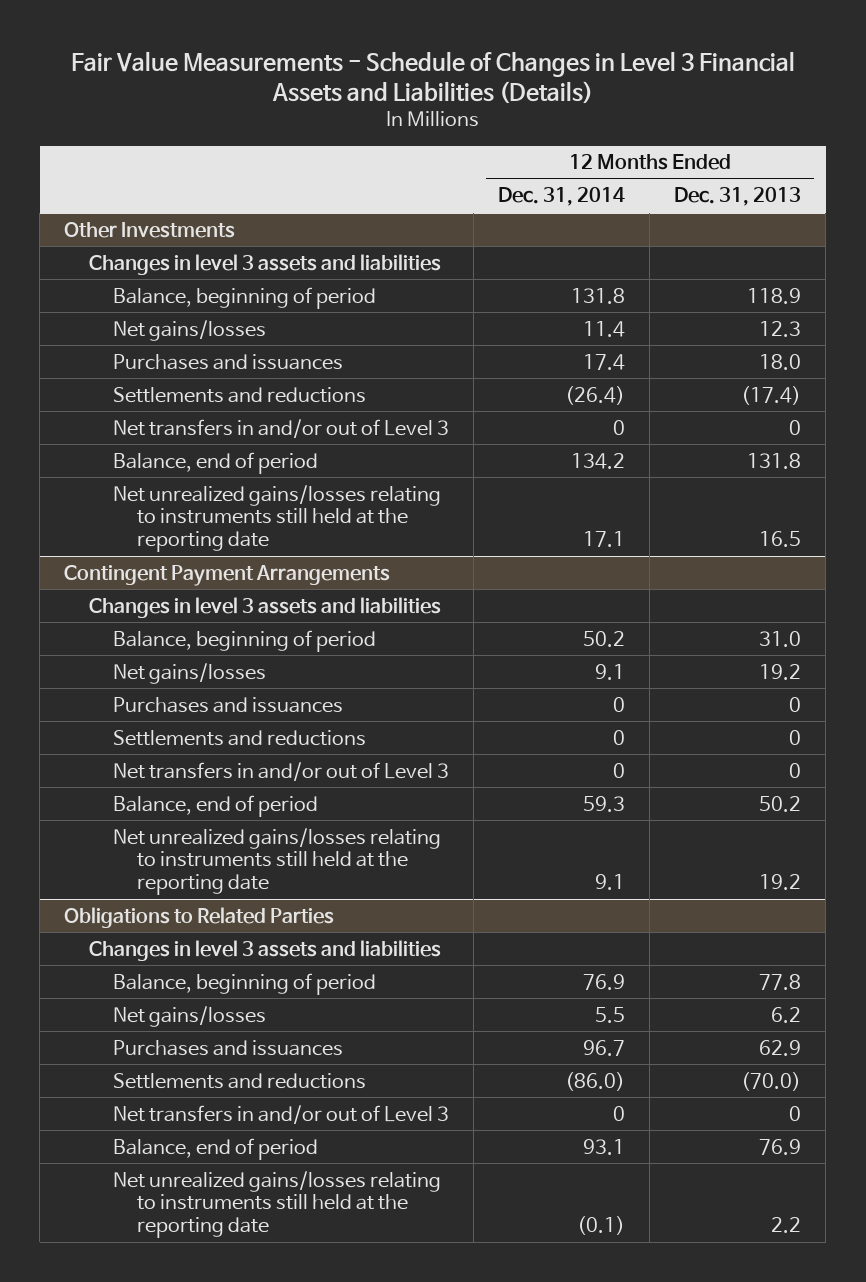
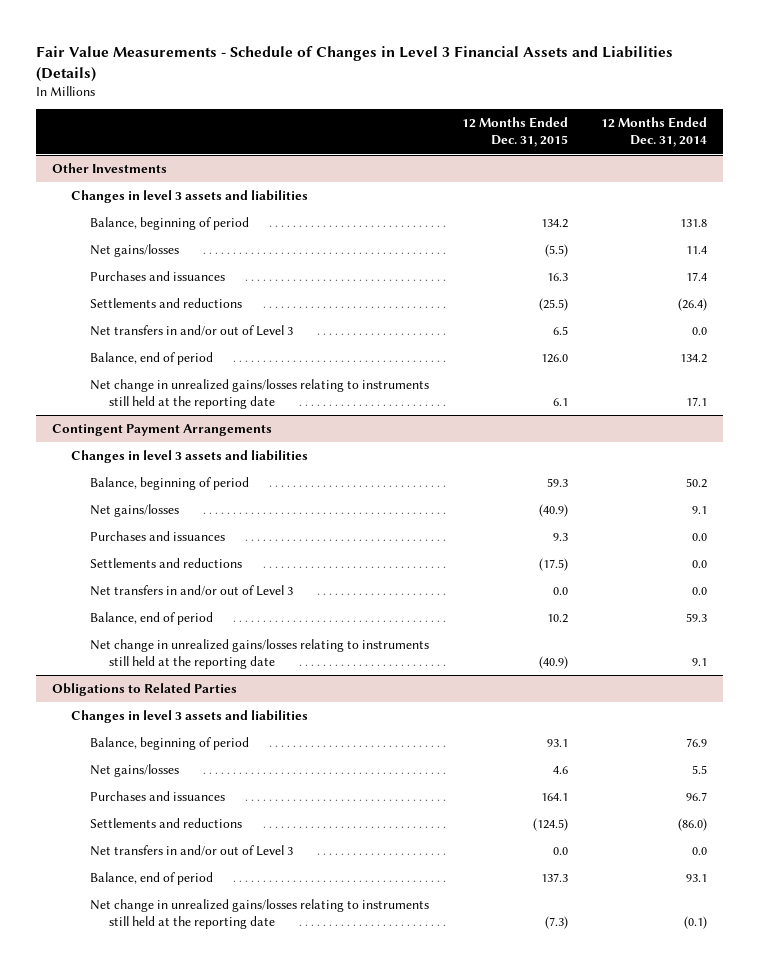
[674,187,802,207] Dec. 31, 2013 -> none
none -> [461,117,568,148] 12 Months Ended Dec. 31, 2015
[613,419,626,435] 0 -> [691,327,707,336] 0.0
[112,484,441,553] Net unrealized gains/losses relating to instruments still held at the reporting date -> [90,379,430,410] Net change in unrealized gains/losses relating to instruments still held at the reporting date
[613,696,626,712] 0 -> [691,533,707,542] 0.0
[613,729,626,745] 0 -> [691,560,707,569] 0.0
[613,762,626,778] 0 -> [691,587,707,596] 0.0
[112,827,441,896] Net unrealized gains/losses relating to instruments still held at the reporting date -> [90,639,430,670] Net change in unrealized gains/losses relating to instruments still held at the reporting date
[613,1105,626,1121] 0 -> [691,847,707,856] 0.0
[112,1170,441,1239] Net unrealized gains/losses relating to instruments still held at the reporting date -> [90,899,430,930] Net change in unrealized gains/losses relating to instruments still held at the reporting date

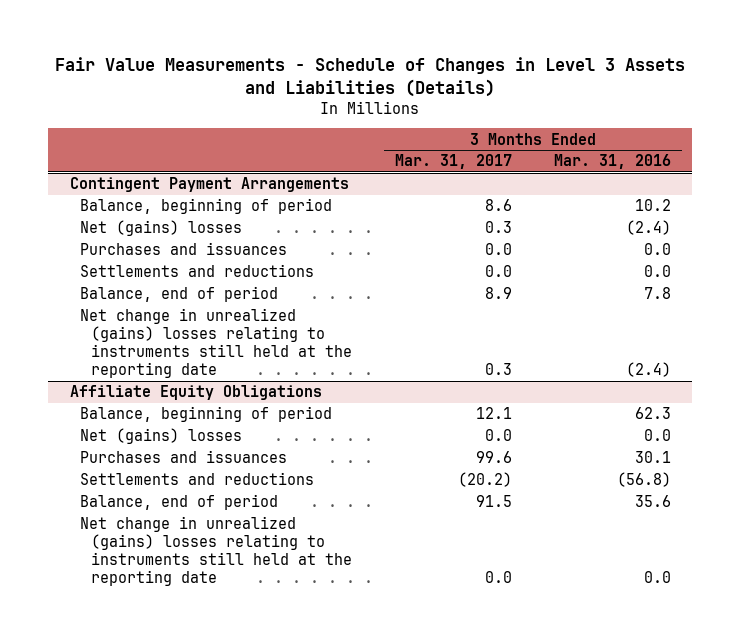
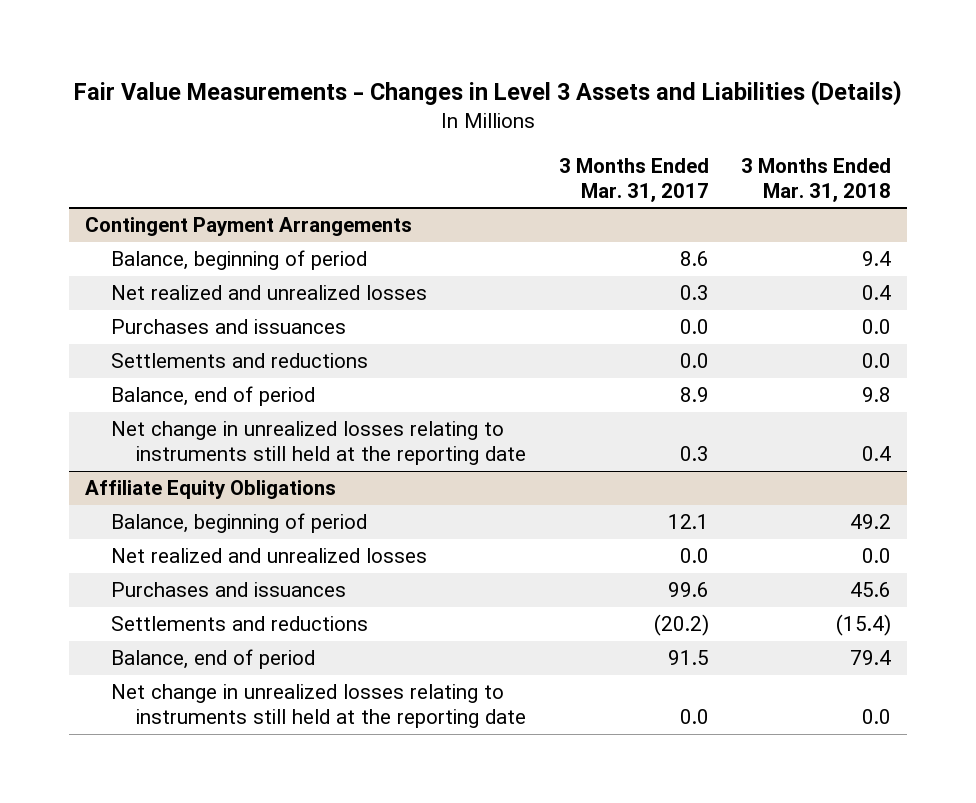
[55,57,686,97] Fair Value Measurements - Schedule of Changes in Level 3 Assets and Liabilities (Details) -> [74,80,903,107] Fair Value Measurements - Changes in Level 3 Assets and Liabilities (Details)
[554,154,672,170] Mar. 31, 2016 -> none
none -> [741,157,892,202] 3 Months Ended Mar. 31, 2018
[80,220,243,237] Net (gains) losses -> none
none -> [110,285,427,301] Net realized and unrealized losses
[80,308,353,379] Net change in unrealized (gains) losses relating to instruments still held at the reporting date -> [110,421,527,466] Net change in unrealized losses relating to instruments still held at the reporting date
[80,428,243,445] Net (gains) losses -> none
none -> [110,548,427,564] Net realized and unrealized losses
[80,516,353,587] Net change in unrealized (gains) losses relating to instruments still held at the reporting date -> [110,684,527,729] Net change in unrealized losses relating to instruments still held at the reporting date

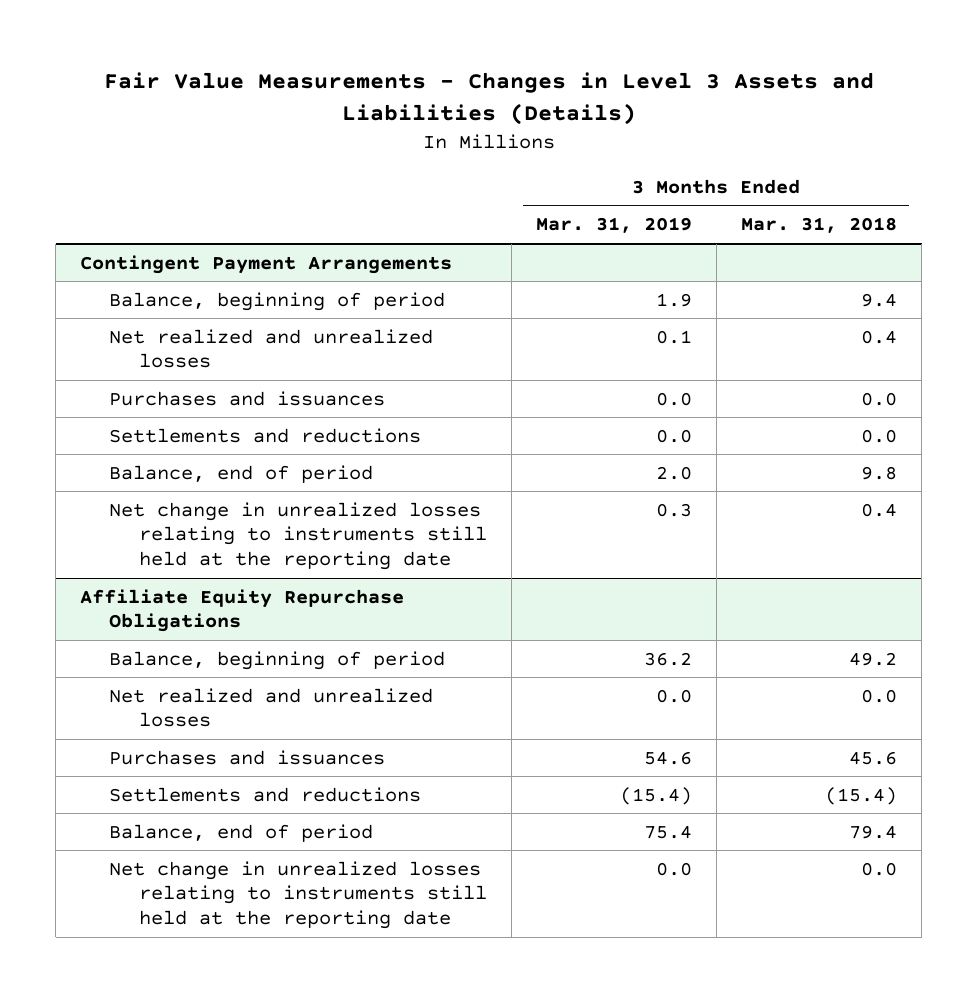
[558,157,709,202] 3 Months Ended Mar. 31, 2017 -> none
none -> [535,217,692,234] Mar. 31, 2019
[84,480,336,500] Affiliate Equity Obligations -> [80,588,405,633] Affiliate Equity Repurchase Obligations

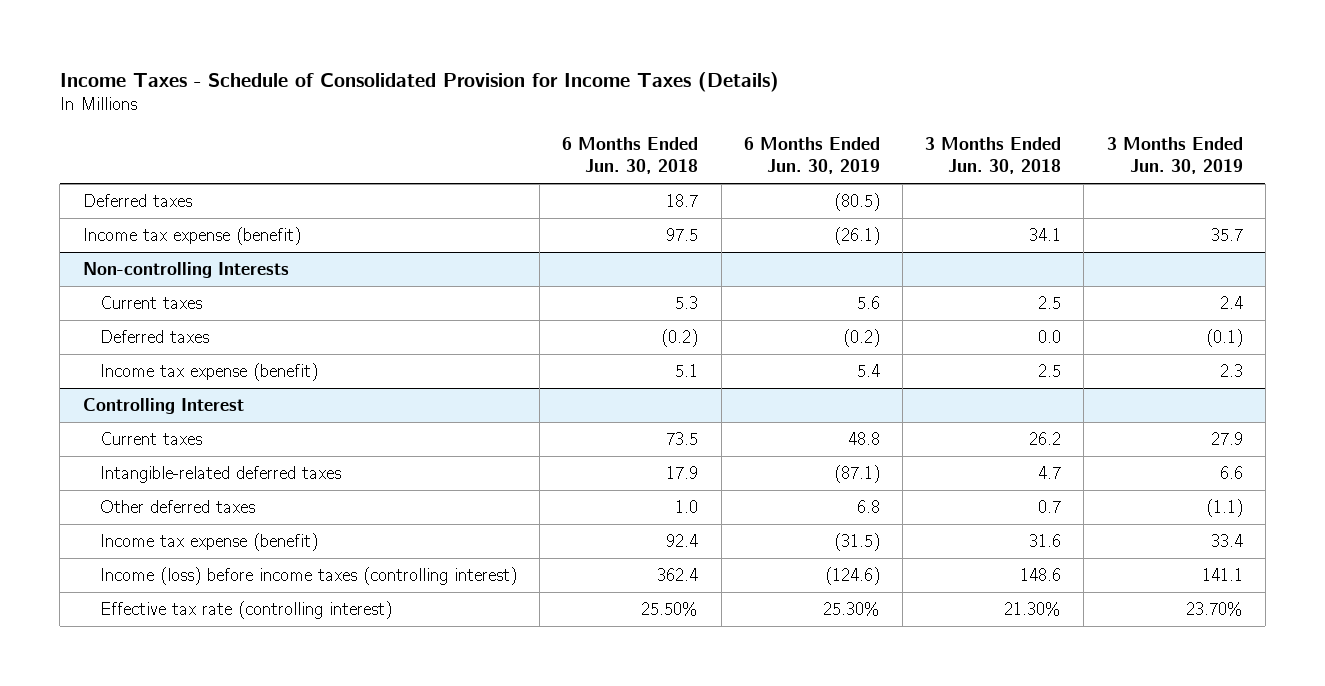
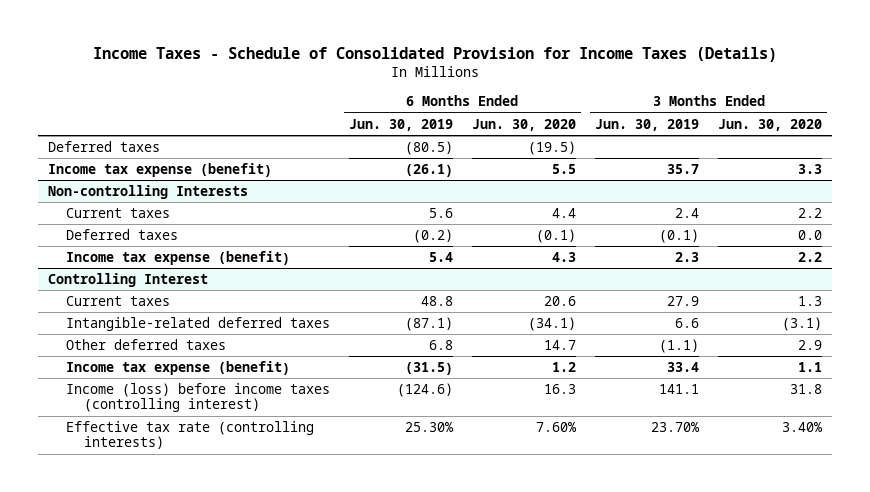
[562,137,699,175] 6 Months Ended Jun. 30, 2018 -> none
[925,137,1062,175] 3 Months Ended Jun. 30, 2018 -> none
none -> [472,118,577,131] Jun. 30, 2020
none -> [718,118,823,131] Jun. 30, 2020
[100,600,393,619] Effective tax rate (controlling interest) -> [65,420,314,450] Effective tax rate (controlling interests)

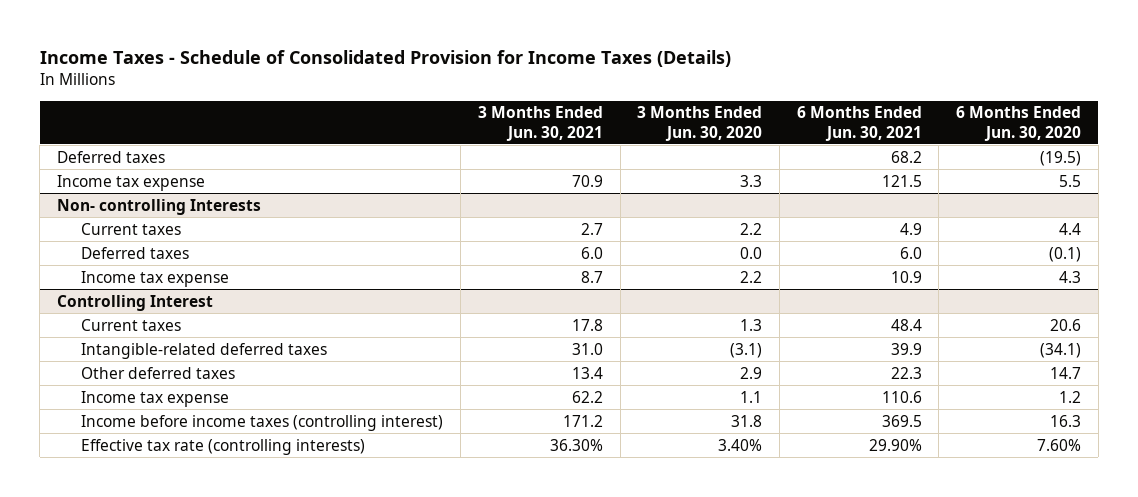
[348,118,453,131] Jun. 30, 2019 -> none
[595,118,700,131] Jun. 30, 2019 -> none
none -> [477,106,603,141] 3 Months Ended Jun. 30, 2021
none -> [796,106,922,141] 6 Months Ended Jun. 30, 2021
[47,162,272,177] Income tax expense (benefit) -> [56,174,205,191] Income tax expense
[47,184,248,199] Non-controlling Interests -> [56,198,261,215] Non- controlling Interests
[65,250,290,265] Income tax expense (benefit) -> [81,270,230,287] Income tax expense
[65,360,290,375] Income tax expense (benefit) -> [81,390,230,407] Income tax expense
[65,382,330,413] Income (loss) before income taxes (controlling interest) -> [81,414,444,431] Income before income taxes (controlling interest)

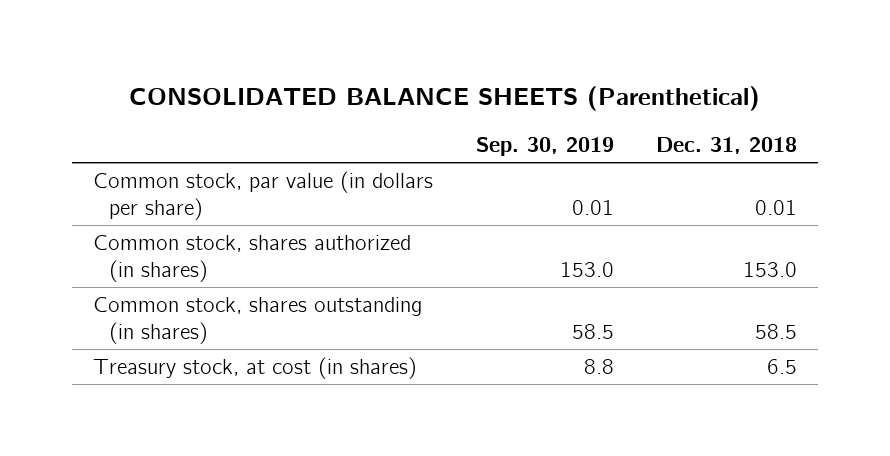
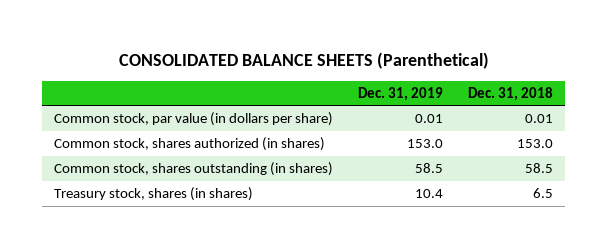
[475,137,614,157] Sep. 30, 2019 -> none
none -> [358,86,444,101] Dec. 31, 2019
[93,357,418,380] Treasury stock, at cost (in shares) -> [54,187,254,202] Treasury stock, shares (in shares)

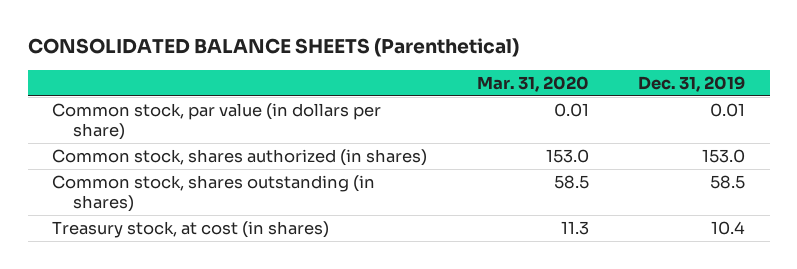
[467,86,553,101] Dec. 31, 2018 -> none
none -> [476,75,589,92] Mar. 31, 2020
[54,187,254,202] Treasury stock, shares (in shares) -> [52,220,330,238] Treasury stock, at cost (in shares)

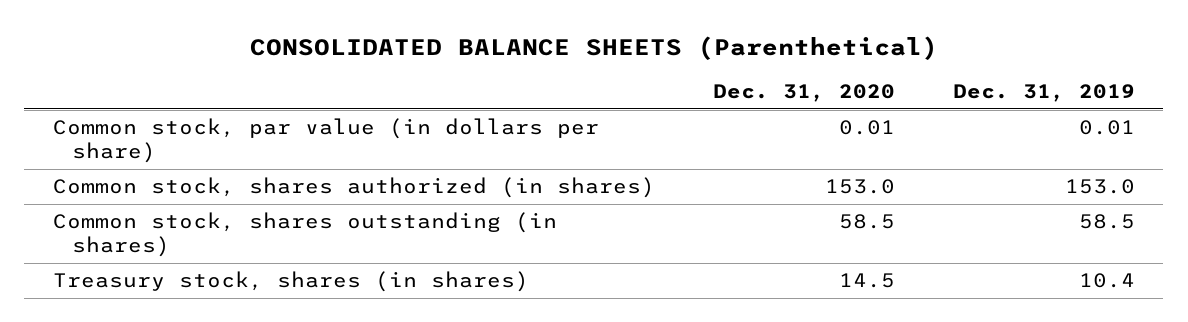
[476,75,589,92] Mar. 31, 2020 -> none
none -> [712,84,895,103] Dec. 31, 2020
[52,220,330,238] Treasury stock, at cost (in shares) -> [53,271,530,293] Treasury stock, shares (in shares)

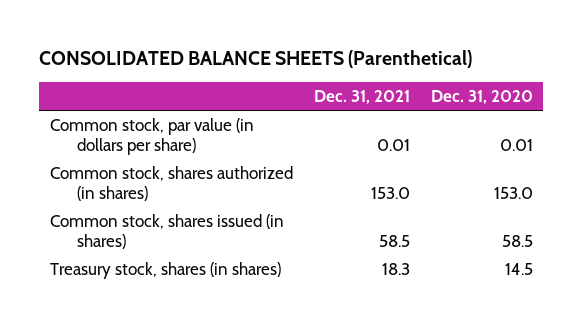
[952,84,1135,103] Dec. 31, 2019 -> none
none -> [313,90,410,105] Dec. 31, 2021
[53,212,558,258] Common stock, shares outstanding (in shares) -> [49,213,284,250] Common stock, shares issued (in shares)

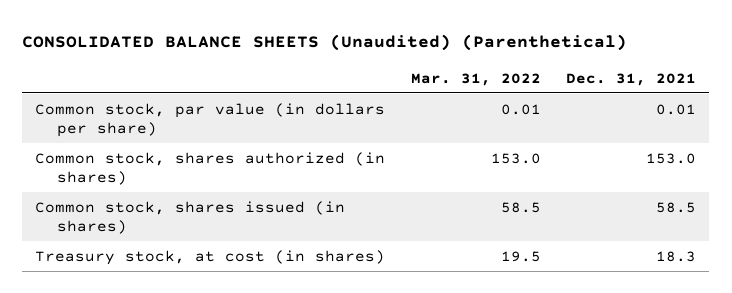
[38,50,472,69] CONSOLIDATED BALANCE SHEETS (Parenthetical) -> [22,34,628,52] CONSOLIDATED BALANCE SHEETS (Unaudited) (Parenthetical)
[430,90,533,105] Dec. 31, 2020 -> none
none -> [410,72,541,86] Mar. 31, 2022
[49,261,281,279] Treasury stock, shares (in shares) -> [35,249,386,265] Treasury stock, at cost (in shares)

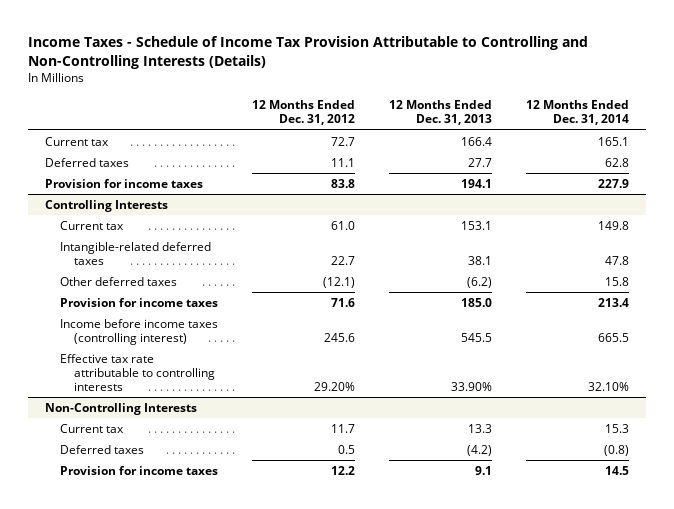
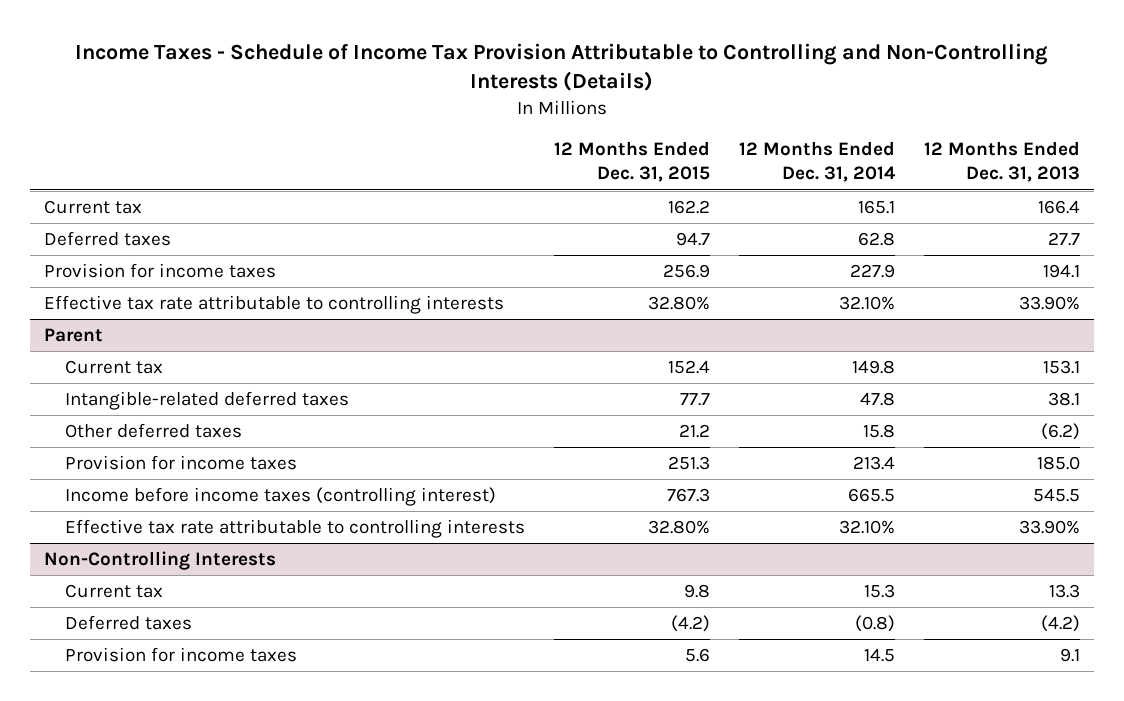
[251,100,355,126] 12 Months Ended Dec. 31, 2012 -> none
none -> [554,140,711,183] 12 Months Ended Dec. 31, 2015
none -> [44,295,505,315] Effective tax rate attributable to controlling interests
[45,199,169,212] Controlling Interests -> [44,328,104,343] Parent

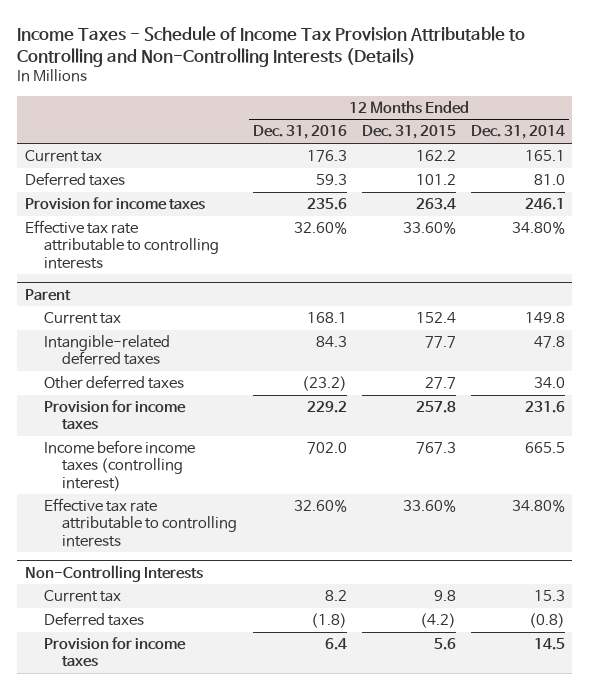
[923,140,1080,183] 12 Months Ended Dec. 31, 2013 -> none
none -> [252,125,347,140] Dec. 31, 2016
[676,232,711,247] 94.7 -> [415,174,456,186] 101.2
[857,232,895,247] 62.8 -> [533,174,565,186] 81.0
[663,264,711,279] 256.9 -> [415,198,456,211] 263.4
[849,264,895,279] 227.9 -> [524,198,565,211] 246.1
[648,296,711,311] 32.80% -> [402,221,456,235] 33.60%
[838,296,895,311] 32.10% -> [511,221,565,235] 34.80%
[679,424,711,439] 21.2 -> [424,377,456,390] 27.7
[862,424,895,439] 15.8 -> [533,377,565,389] 34.0
[668,456,711,471] 251.3 -> [415,401,456,414] 257.8
[852,456,895,471] 213.4 -> [524,401,565,414] 231.6
[648,520,711,535] 32.80% -> [402,499,456,513] 33.60%
[838,520,895,535] 32.10% -> [511,499,565,513] 34.80%

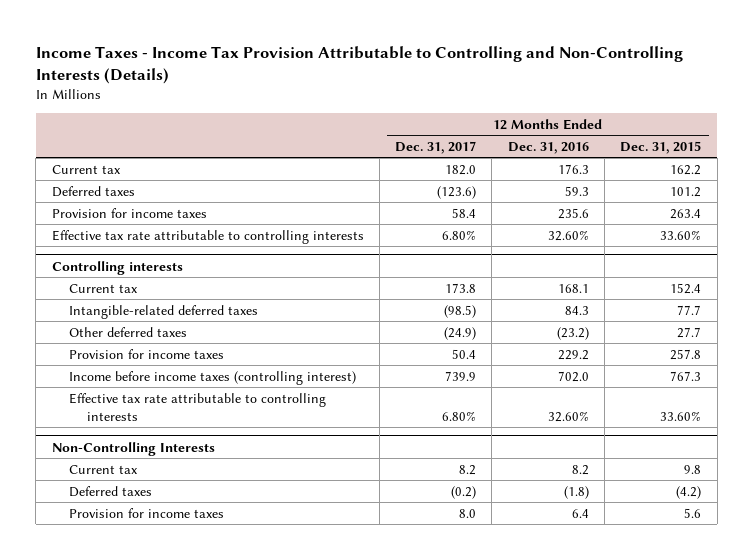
[17,25,526,67] Income Taxes - Schedule of Income Tax Provision Attributable to Controlling and Non-Controlling Interests (Details) -> [35,45,683,84] Income Taxes - Income Tax Provision Attributable to Controlling and Non-Controlling Interests (Details)
[470,125,565,140] Dec. 31, 2014 -> none
none -> [395,140,477,154] Dec. 31, 2017
[24,288,71,301] Parent -> [51,260,183,275] Controlling interests

